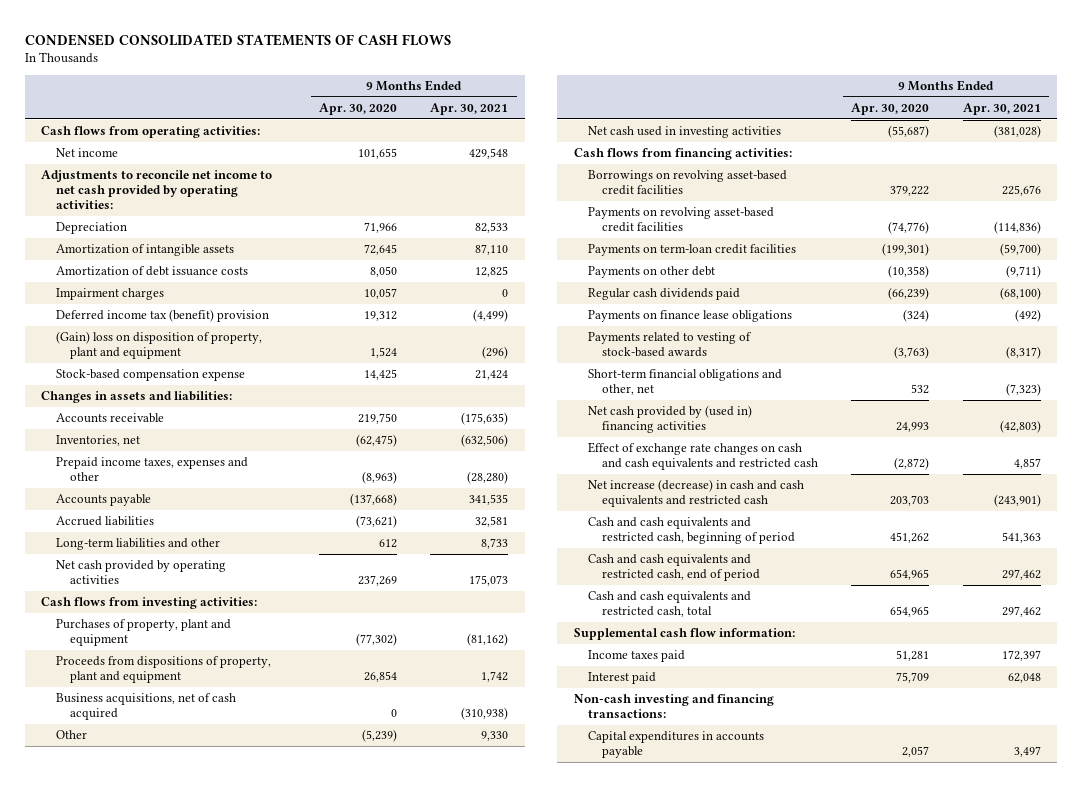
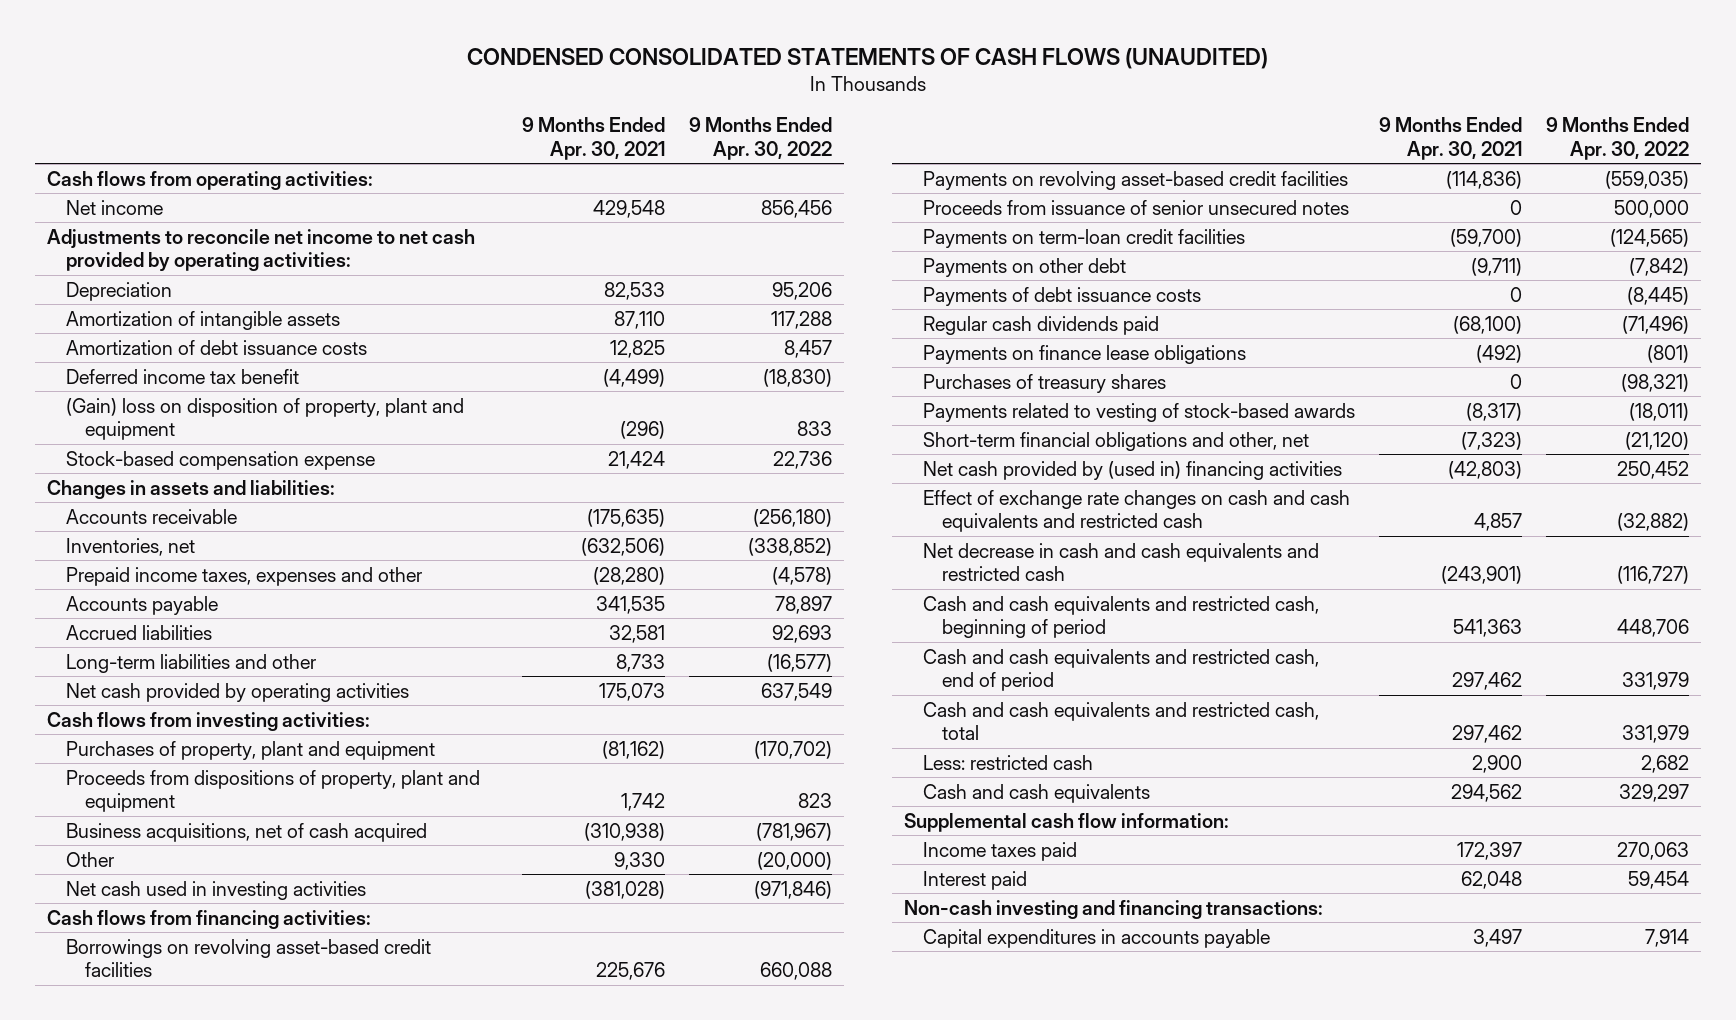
[24,33,451,46] CONDENSED CONSOLIDATED STATEMENTS OF CASH FLOWS -> [467,48,1269,70] CONDENSED CONSOLIDATED STATEMENTS OF CASH FLOWS (UNAUDITED)
[319,102,398,115] Apr. 30, 2020 -> none
none -> [688,117,832,160] 9 Months Ended Apr. 30, 2022
[55,288,164,301] Impairment charges -> none
[55,309,269,323] Deferred income tax (benefit) provision -> [65,368,299,384] Deferred income tax benefit
none -> [923,199,1350,215] Proceeds from issuance of senior unsecured notes
none -> [923,286,1202,306] Payments of debt issuance costs
none -> [923,373,1167,393] Purchases of treasury shares
[587,479,804,508] Net increase (decrease) in cash and cash equivalents and restricted cash -> [923,542,1320,582] Net decrease in cash and cash equivalents and restricted cash
none -> [923,754,1094,770] Less: restricted cash
none -> [923,783,1151,803] Cash and cash equivalents

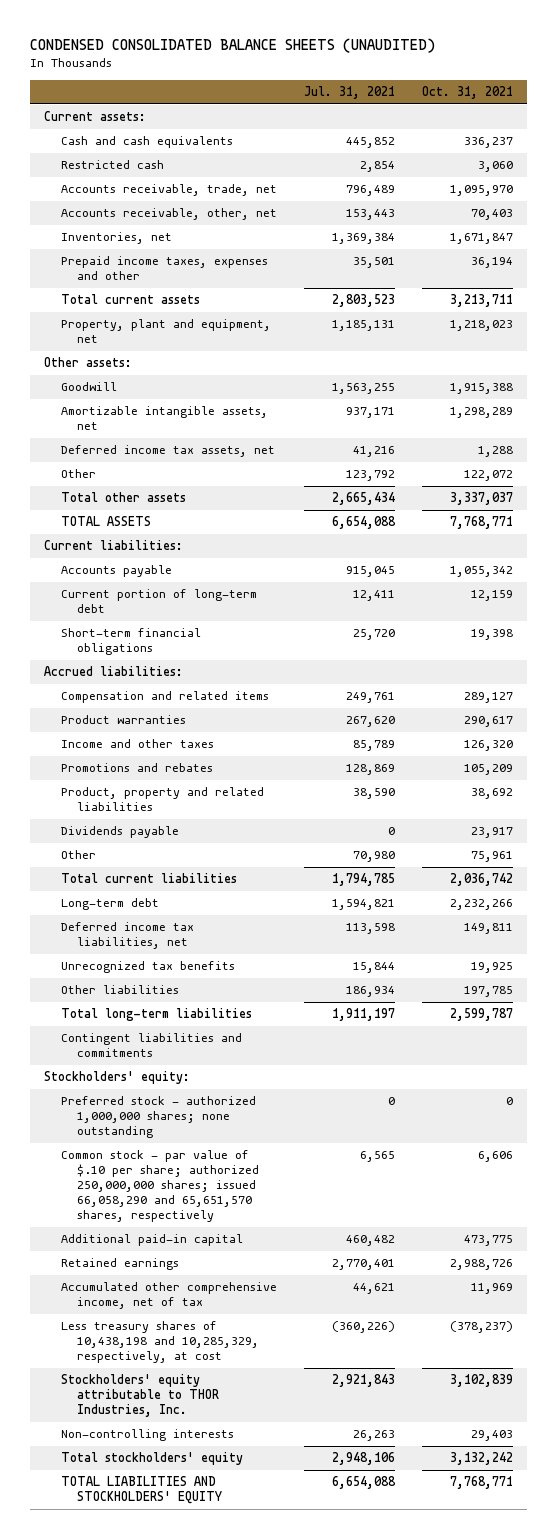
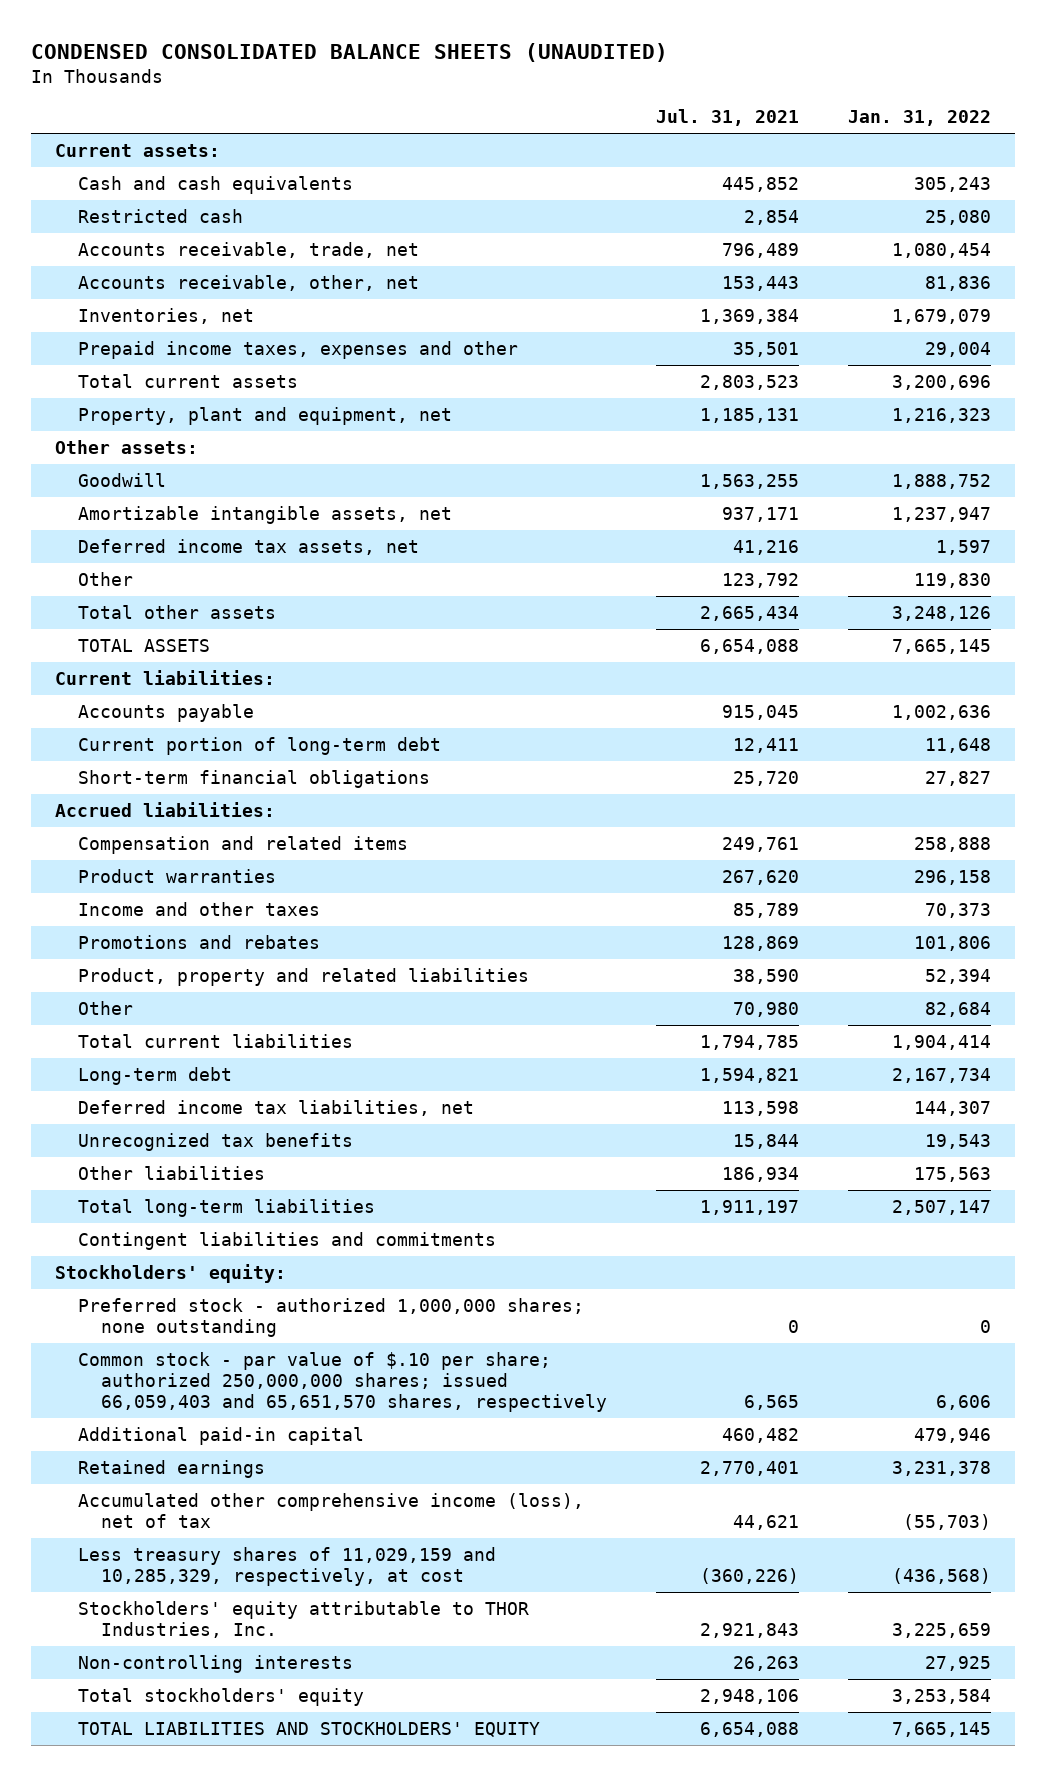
[422,85,514,99] Oct. 31, 2021 -> none
none -> [847,110,991,127] Jan. 31, 2022
[60,826,179,839] Dividends payable -> none
[60,1150,260,1223] Common stock - par value of $.10 per share; authorized 250,000,000 shares; issued 66,058,290 and 65,651,570 shares, respectively -> [78,1351,608,1412] Common stock - par value of $.10 per share; authorized 250,000,000 shares; issued 66,059,403 and 65,651,570 shares, respectively
[60,1282,277,1310] Accumulated other comprehensive income, net of tax -> [78,1492,585,1528] Accumulated other comprehensive income (loss), net of tax
[60,1321,260,1364] Less treasury shares of 10,438,198 and 10,285,329, respectively, at cost -> [78,1546,497,1586] Less treasury shares of 11,029,159 and 10,285,329, respectively, at cost

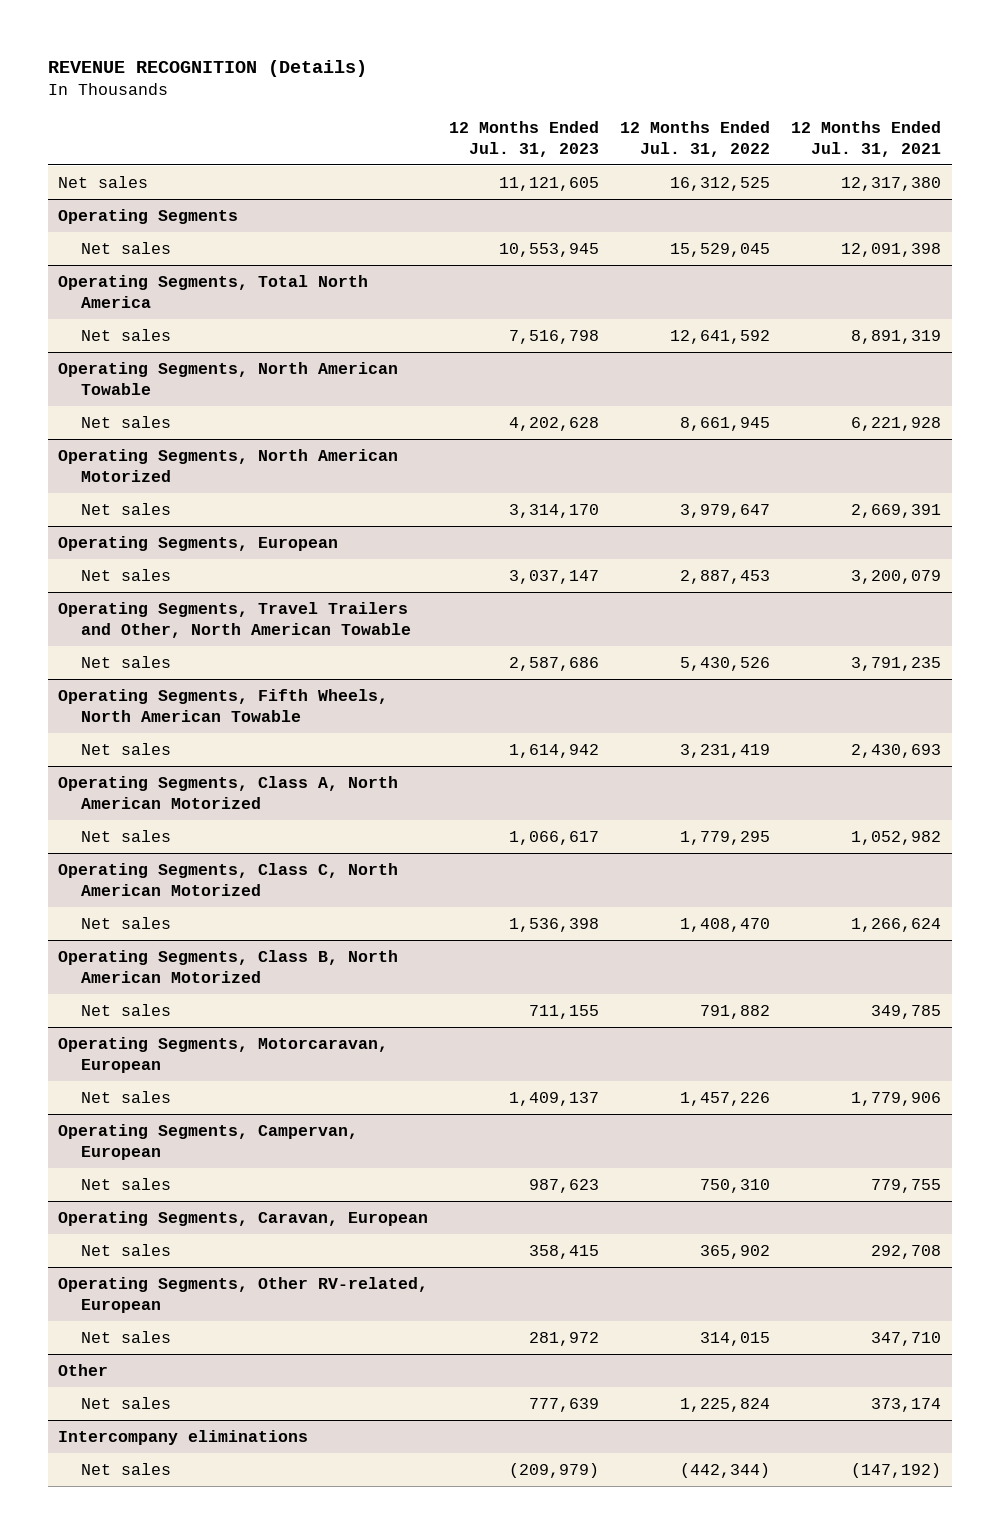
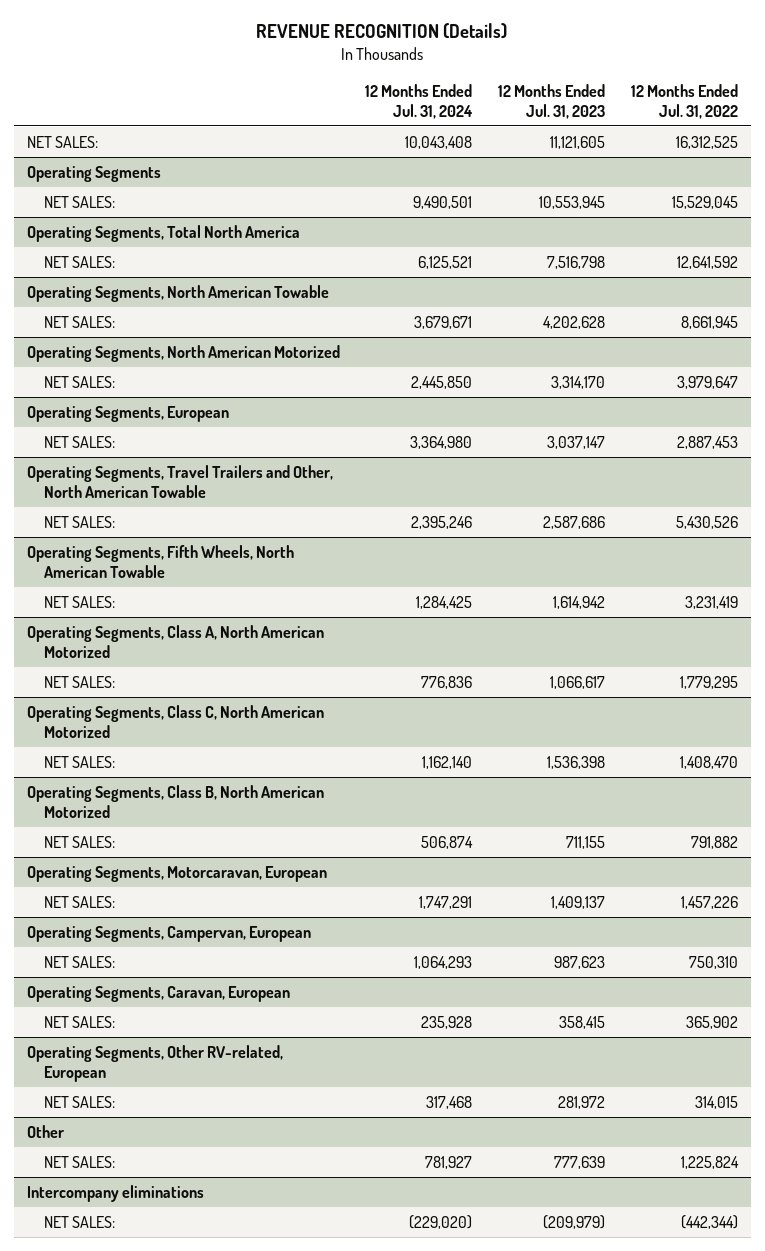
[791,120,942,157] 12 Months Ended Jul. 31, 2021 -> none
none -> [365,83,474,119] 12 Months Ended Jul. 31, 2024
[58,175,149,188] Net sales -> [26,135,98,148] NET SALES:
[81,241,172,254] Net sales -> [44,195,116,208] NET SALES:
[81,328,172,341] Net sales -> [44,255,116,268] NET SALES:
[81,415,172,428] Net sales -> [44,315,116,328] NET SALES:
[81,502,172,515] Net sales -> [44,375,116,388] NET SALES:
[81,568,172,581] Net sales -> [44,435,116,448] NET SALES:
[81,655,172,668] Net sales -> [44,515,116,528] NET SALES:
[81,742,172,755] Net sales -> [44,595,116,608] NET SALES:
[81,829,172,842] Net sales -> [44,675,116,688] NET SALES:
[81,916,172,929] Net sales -> [44,755,116,768] NET SALES:
[81,1003,172,1016] Net sales -> [44,835,116,848] NET SALES:
[81,1090,172,1103] Net sales -> [44,895,116,908] NET SALES:
[81,1177,172,1190] Net sales -> [44,955,116,968] NET SALES:
[81,1243,172,1256] Net sales -> [44,1015,116,1028] NET SALES:
[81,1330,172,1343] Net sales -> [44,1095,116,1108] NET SALES:
[81,1396,172,1409] Net sales -> [44,1155,116,1168] NET SALES:
[81,1462,172,1475] Net sales -> [44,1215,116,1228] NET SALES:

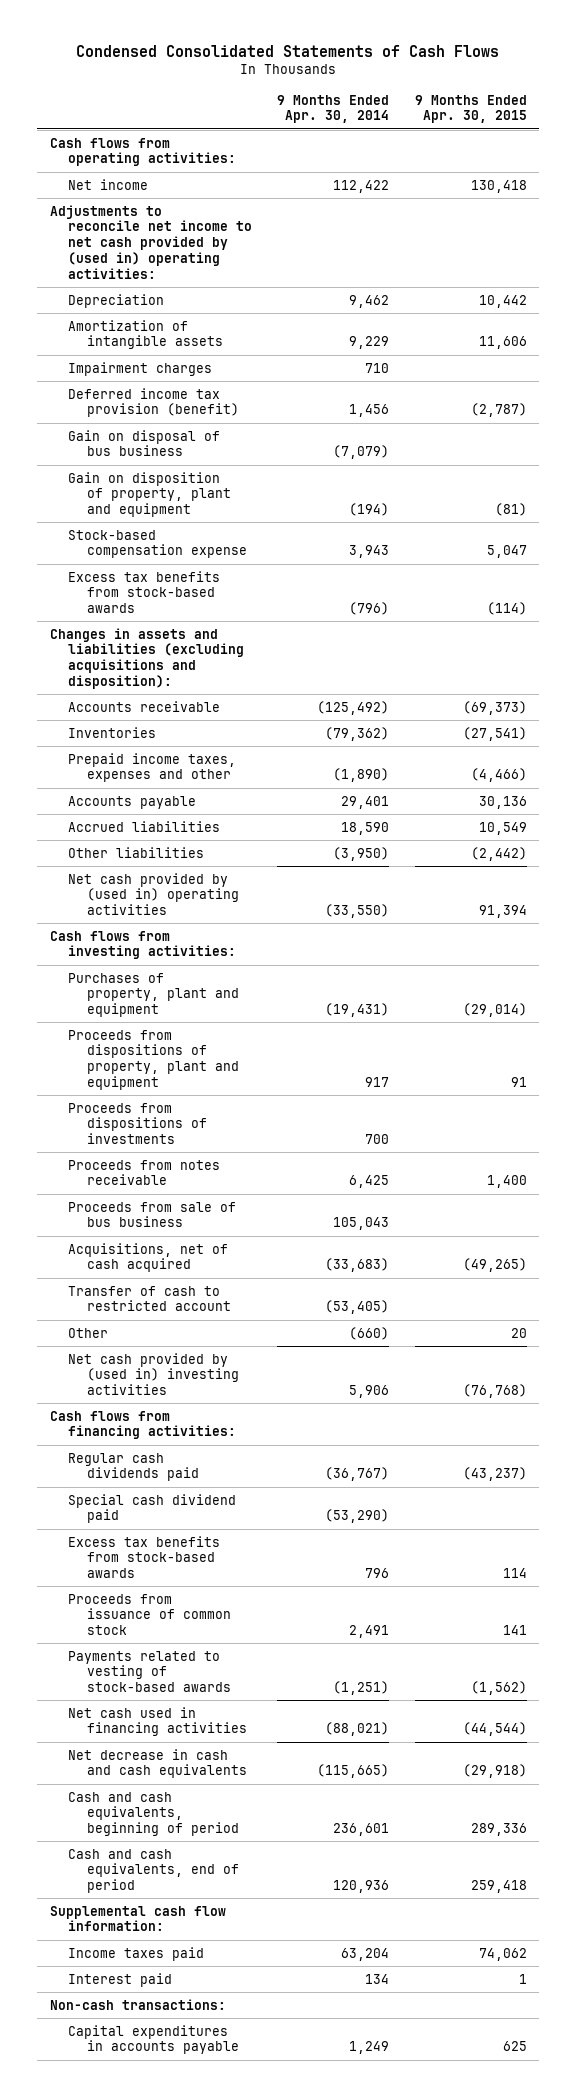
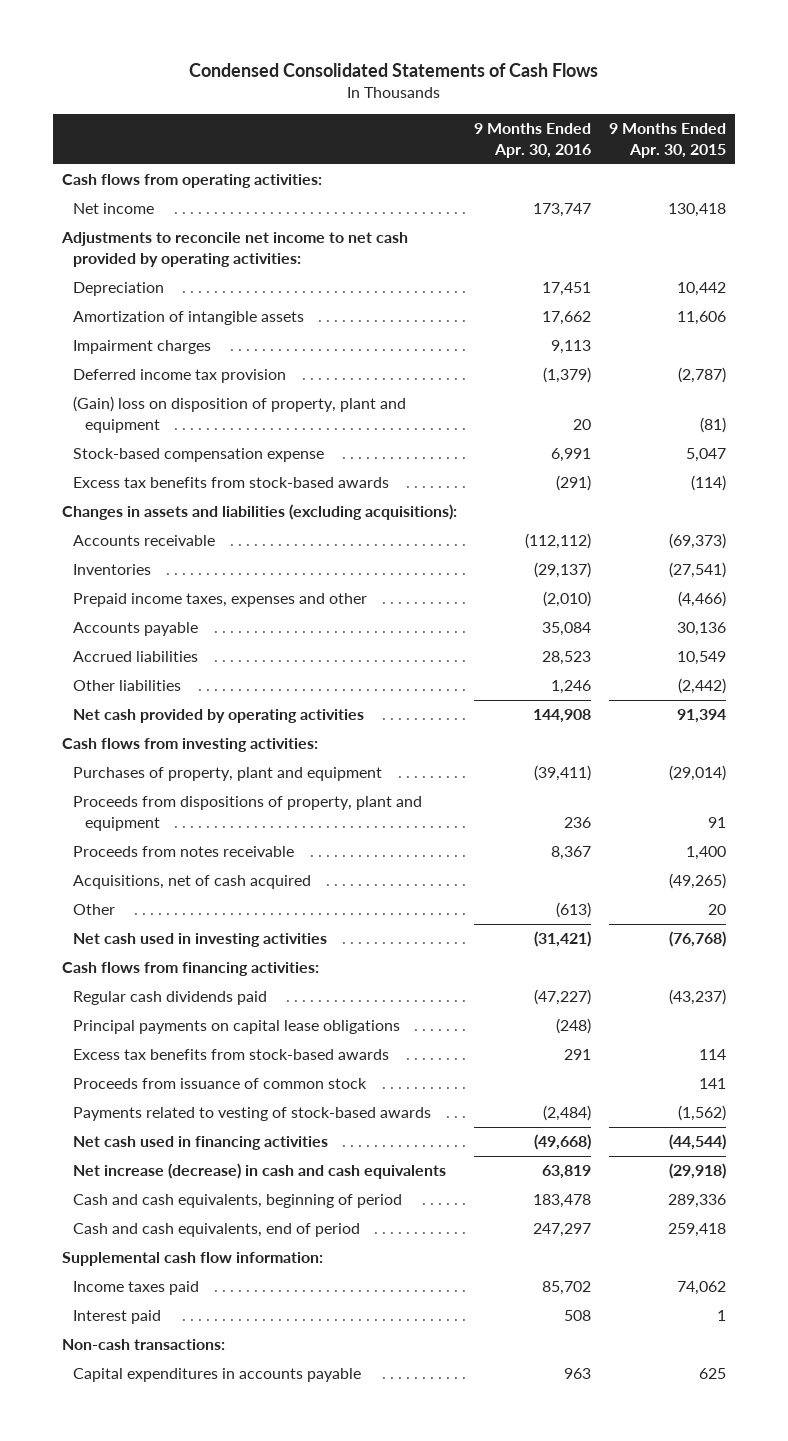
[277,94,390,124] 9 Months Ended Apr. 30, 2014 -> none
none -> [474,123,592,158] 9 Months Ended Apr. 30, 2016
[50,204,253,279] Adjustments to reconcile net income to net cash provided by (used in) operating activities: -> [60,232,408,267] Adjustments to reconcile net income to net cash provided by operating activities:
[68,429,221,457] Gain on disposal of bus business -> none
[68,387,239,418] Deferred income tax provision (benefit) -> [73,369,287,384] Deferred income tax provision
[68,471,231,518] Gain on disposition of property, plant and equipment -> [73,396,407,433] (Gain) loss on disposition of property, plant and equipment
[50,627,245,689] Changes in assets and liabilities (excluding acquisitions and disposition): -> [61,504,457,521] Changes in assets and liabilities (excluding acquisitions):
[68,872,239,916] Net cash provided by (used in) operating activities -> [73,709,365,724] Net cash provided by operating activities
[68,1102,207,1145] Proceeds from dispositions of investments -> none
[68,1201,237,1228] Proceeds from sale of bus business -> none
[68,1285,231,1312] Transfer of cash to restricted account -> none
[68,1352,239,1396] Net cash provided by (used in) investing activities -> [73,933,328,948] Net cash used in investing activities
[68,1493,237,1524] Special cash dividend paid -> none
none -> [73,1020,401,1035] Principal payments on capital lease obligations
[68,1748,247,1779] Net decrease in cash and cash equivalents -> [73,1163,447,1180] Net increase (decrease) in cash and cash equivalents

